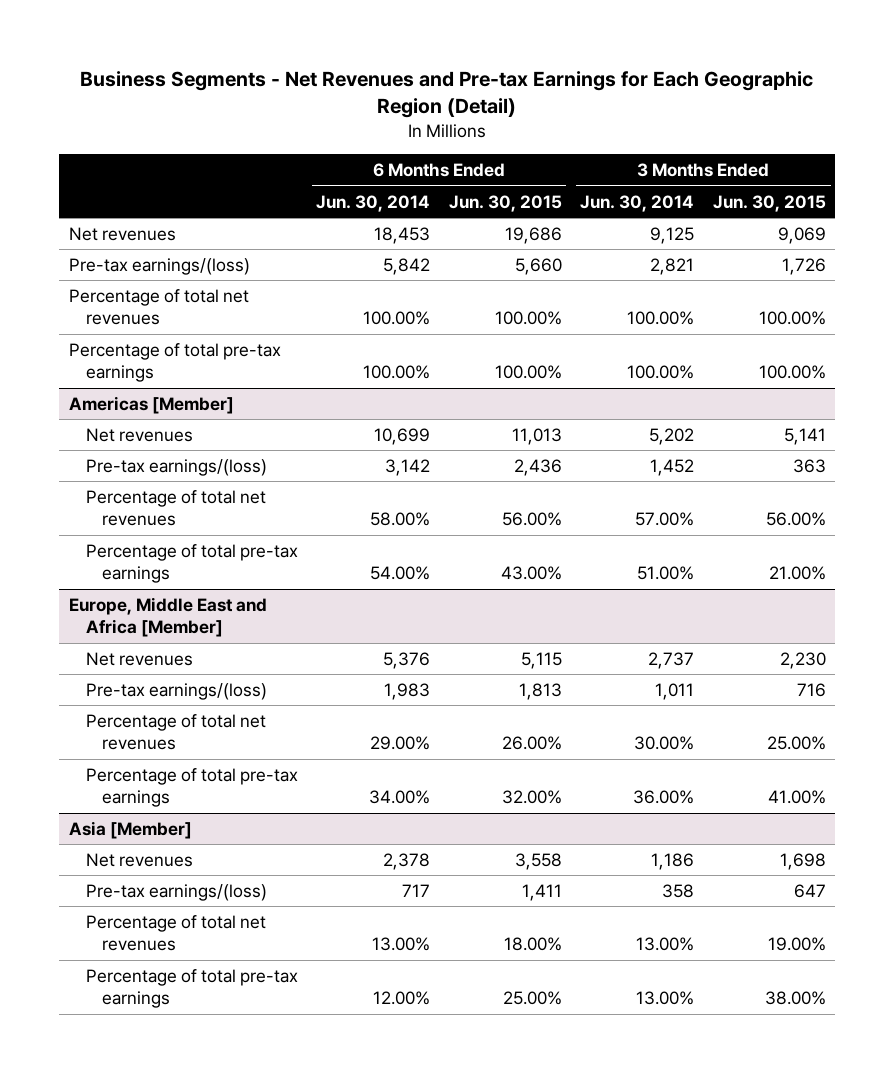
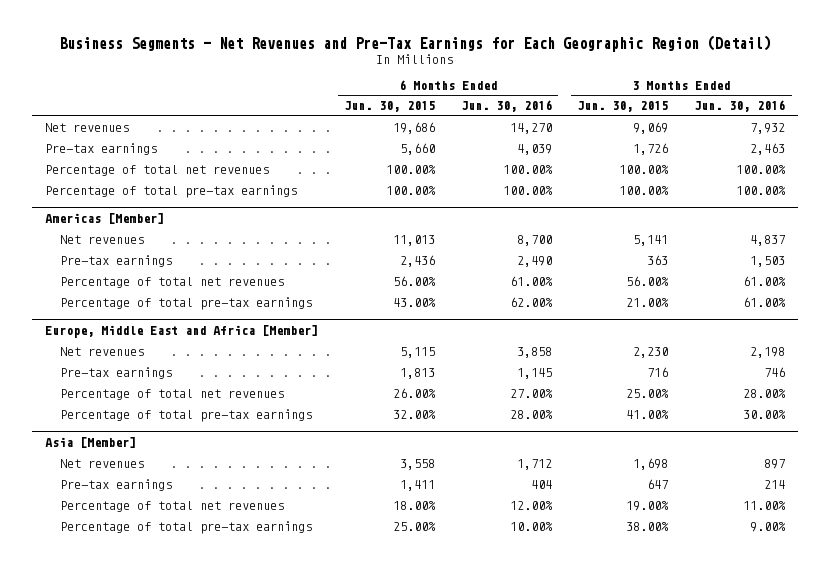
[80,71,814,119] Business Segments - Net Revenues and Pre-tax Earnings for Each Geographic Region (Detail) -> [59,35,772,53] Business Segments - Net Revenues and Pre-Tax Earnings for Each Geographic Region (Detail)
[316,194,431,212] Jun. 30, 2014 -> none
[580,194,695,212] Jun. 30, 2014 -> none
none -> [460,100,552,113] Jun. 30, 2016
none -> [694,100,786,113] Jun. 30, 2016
[68,257,250,275] Pre-tax earnings/(loss) -> [45,143,158,156] Pre-tax earnings
[85,458,267,476] Pre-tax earnings/(loss) -> [60,255,173,268] Pre-tax earnings
[85,682,267,700] Pre-tax earnings/(loss) -> [60,367,173,380] Pre-tax earnings
[85,883,267,901] Pre-tax earnings/(loss) -> [60,479,173,492] Pre-tax earnings

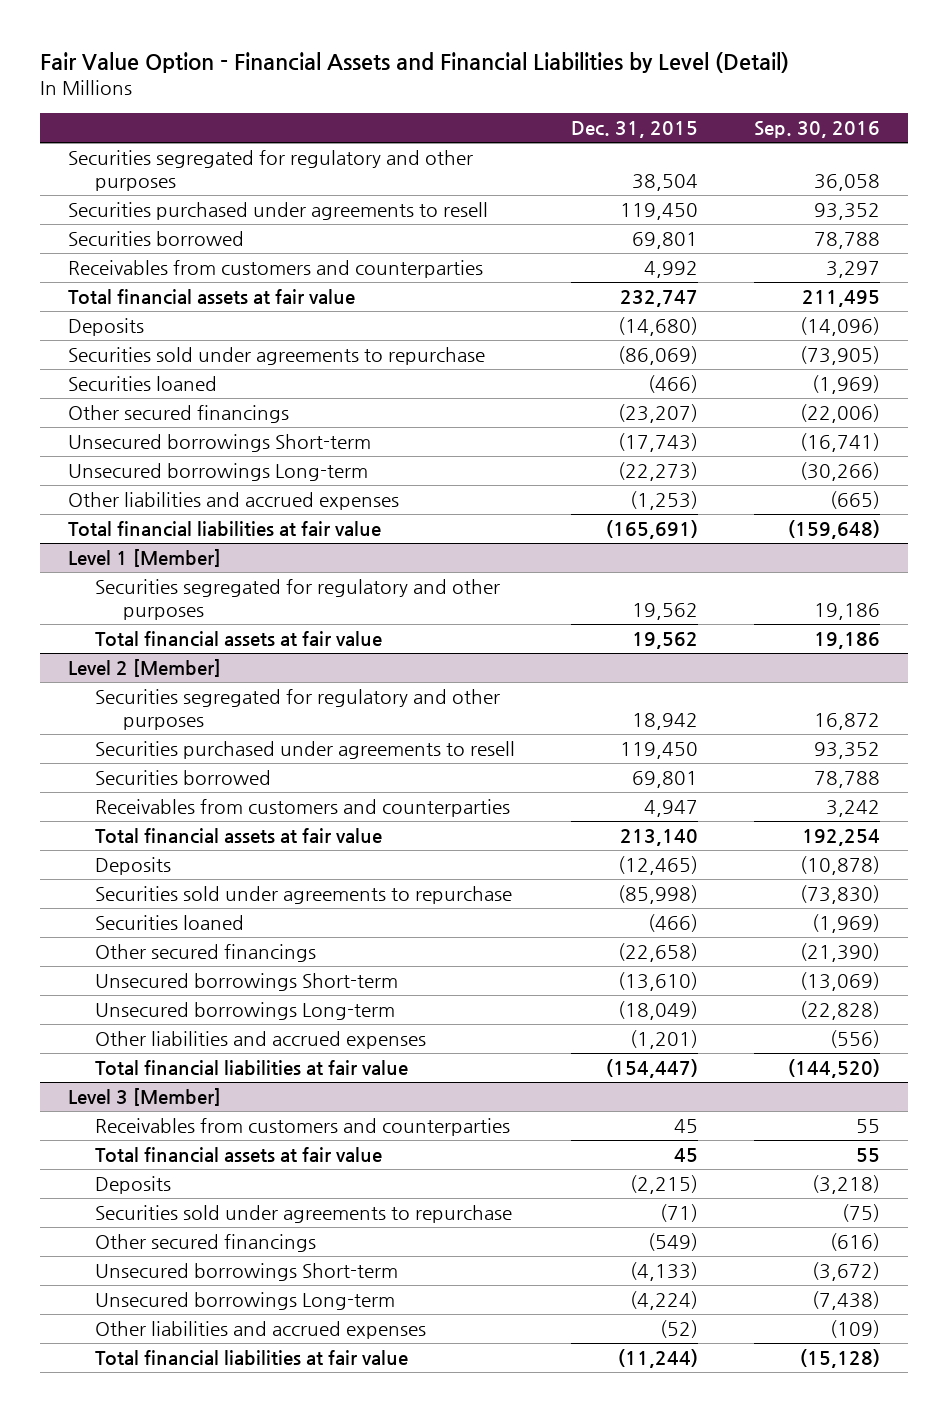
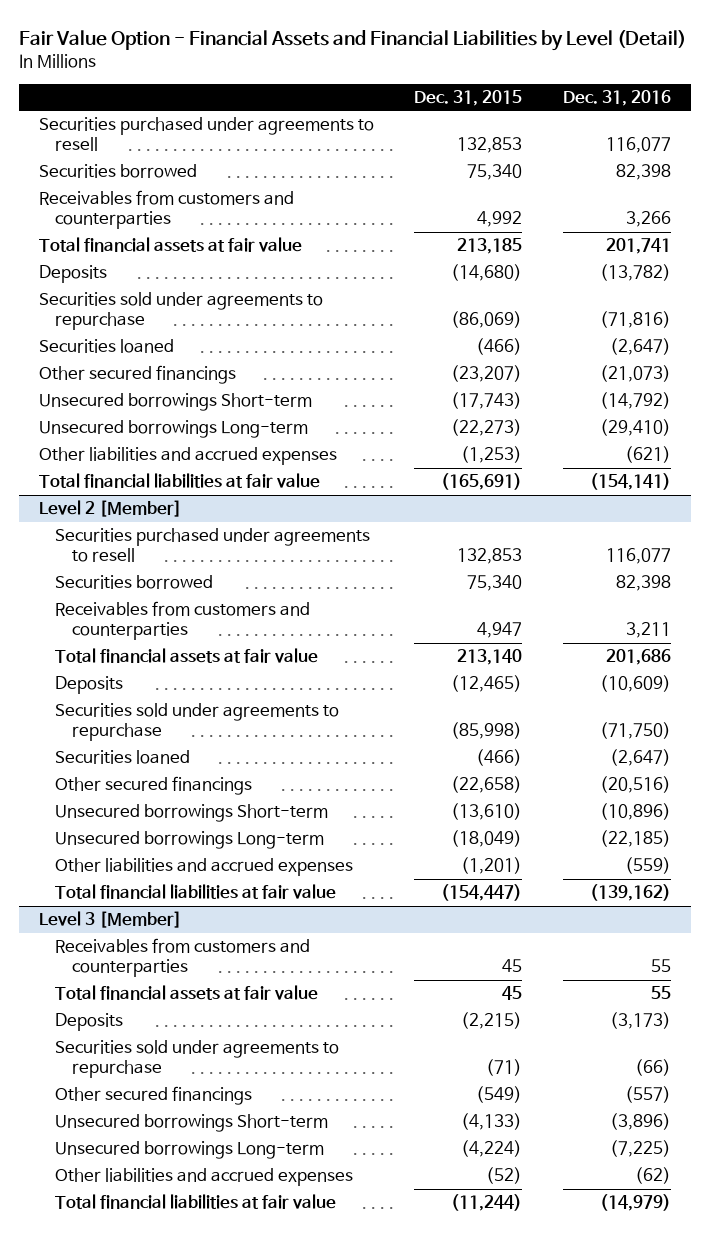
[753,121,880,139] Sep. 30, 2016 -> none
none -> [562,89,671,106] Dec. 31, 2016
[67,150,473,191] Securities segregated for regulatory and other purposes -> none
[619,203,698,221] 119,450 -> [457,137,523,154] 132,853
[631,232,698,250] 69,801 -> [467,164,523,181] 75,340
[619,290,698,308] 232,747 -> [457,238,523,255] 213,185
[67,549,221,568] Level 1 [Member] -> none
[95,579,501,620] Securities segregated for regulatory and other purposes -> none
[95,631,383,648] Total financial assets at fair value -> none
[95,689,501,730] Securities segregated for regulatory and other purposes -> none
[619,742,698,760] 119,450 -> [457,548,523,565] 132,853
[631,771,698,789] 69,801 -> [467,575,523,592] 75,340

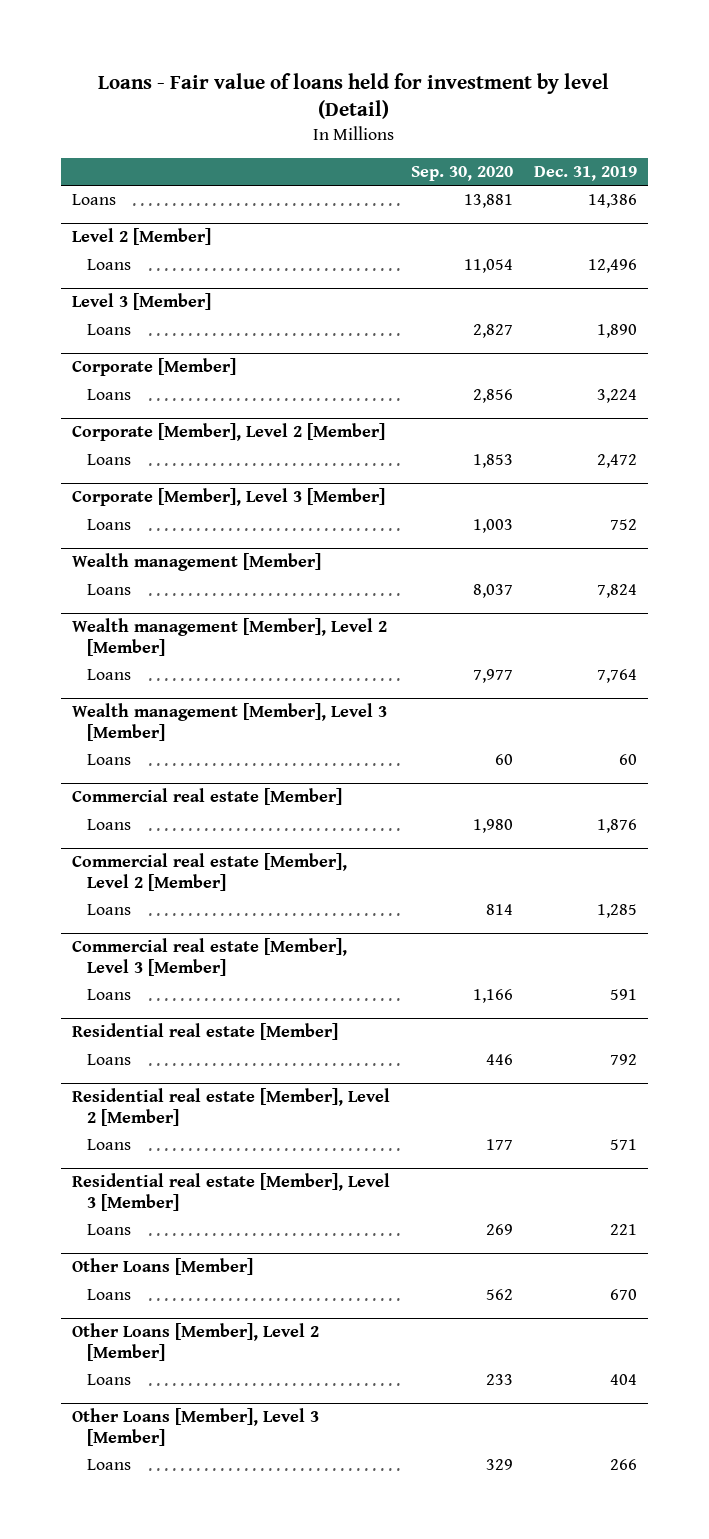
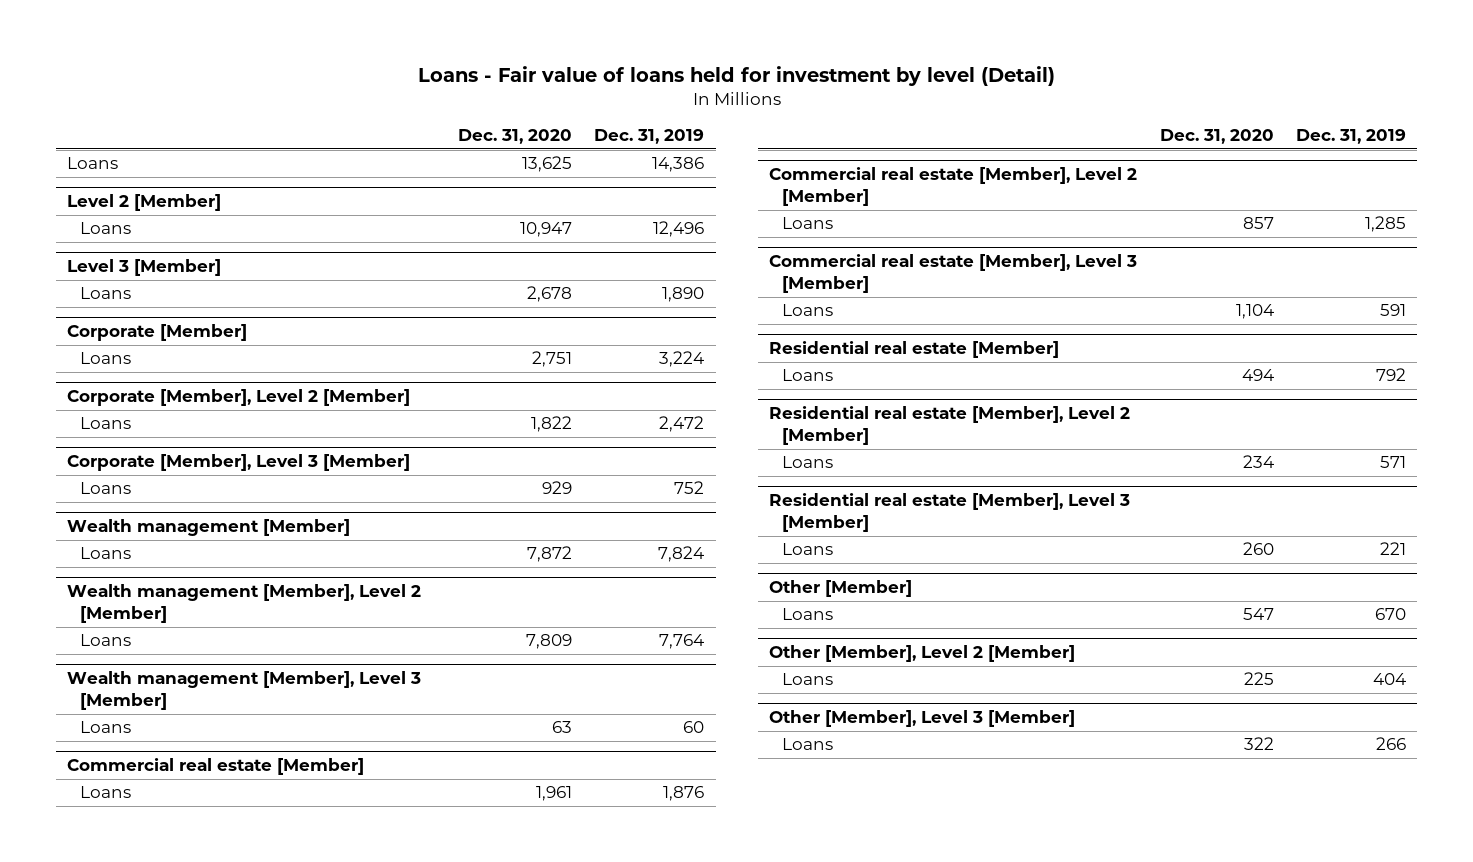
[410,166,513,182] Sep. 30, 2020 -> none
none -> [457,129,572,145] Dec. 31, 2020
[71,1258,253,1276] Other Loans [Member] -> [768,580,912,598] Other [Member]
[71,1323,319,1361] Other Loans [Member], Level 2 [Member] -> [768,645,1075,663] Other [Member], Level 2 [Member]
[71,1408,319,1446] Other Loans [Member], Level 3 [Member] -> [768,710,1075,728] Other [Member], Level 3 [Member]

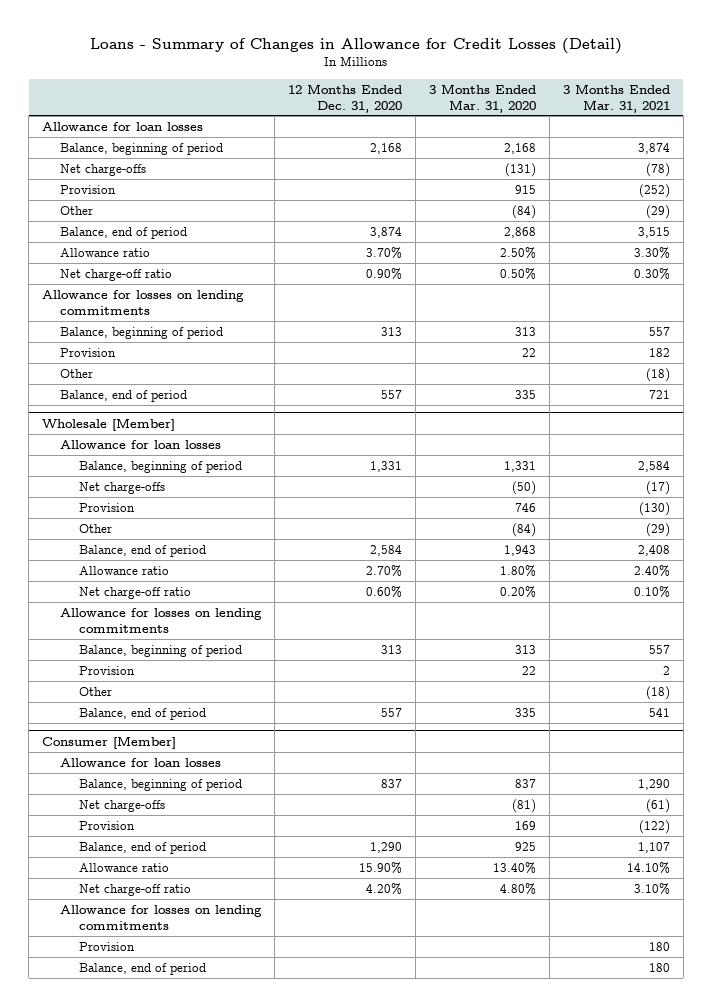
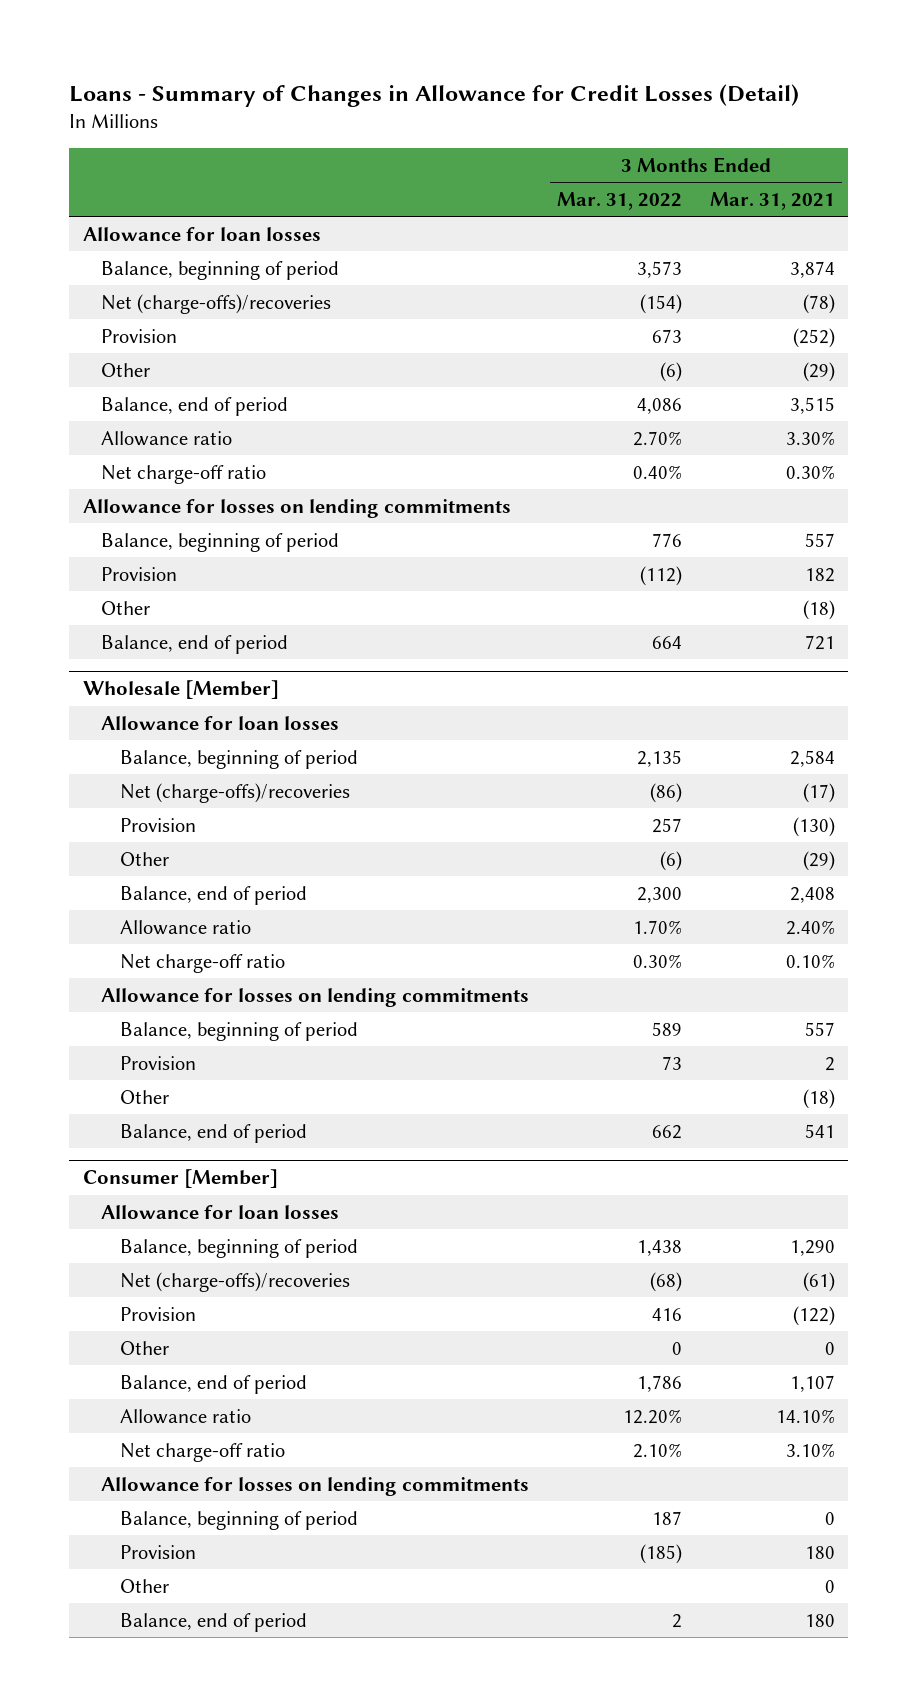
[288,83,403,113] 12 Months Ended Dec. 31, 2020 -> none
[428,83,536,113] 3 Months Ended Mar. 31, 2020 -> none
none -> [557,191,683,210] Mar. 31, 2022
[60,163,147,176] Net charge-offs -> [101,293,332,314] Net (charge-offs)/recoveries
[78,481,165,494] Net charge-offs -> [119,782,350,803] Net (charge-offs)/recoveries
[78,799,165,812] Net charge-offs -> [119,1271,350,1292] Net (charge-offs)/recoveries
none -> [119,1340,169,1355] Other
none -> [119,1510,358,1530] Balance, beginning of period
none -> [119,1578,169,1593] Other

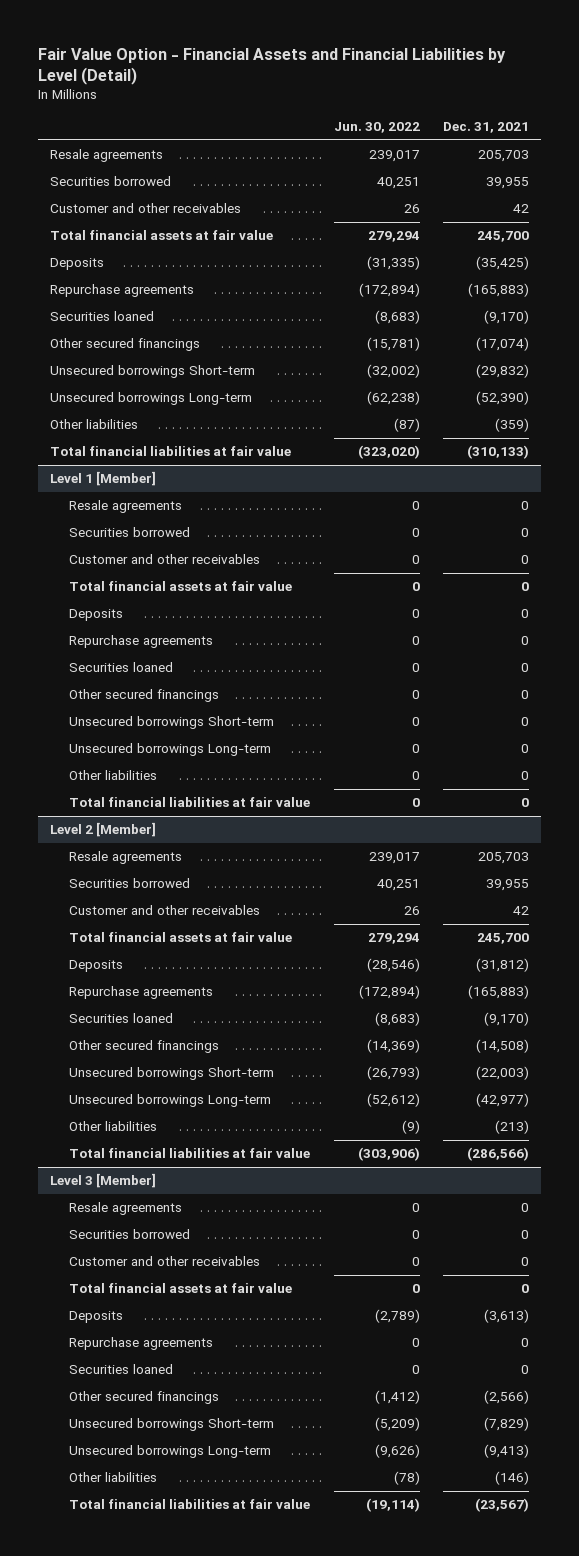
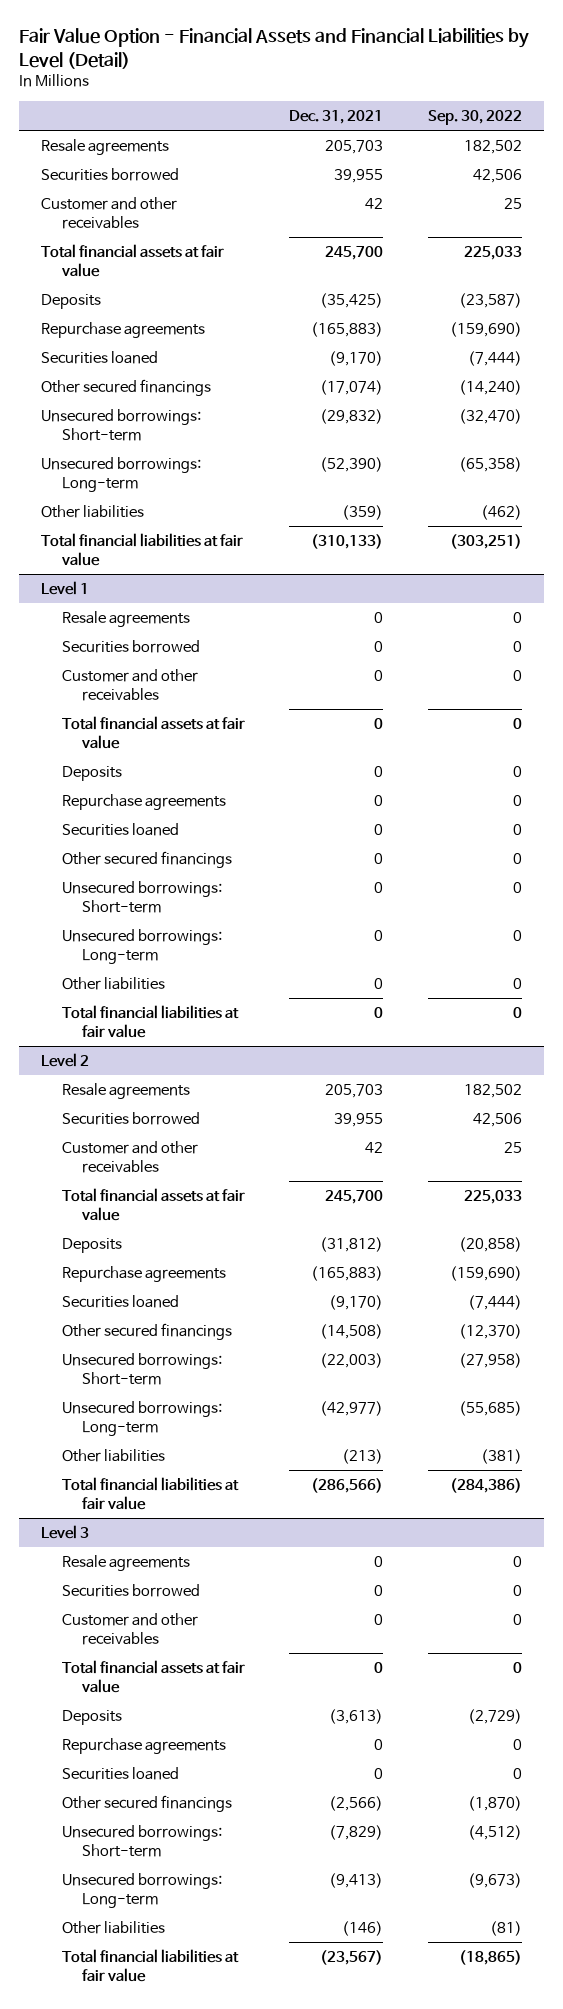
[333,122,420,134] Jun. 30, 2022 -> none
none -> [427,110,522,126] Sep. 30, 2022
[49,365,255,379] Unsecured borrowings Short-term -> [40,408,201,442] Unsecured borrowings: Short-term
[49,392,252,406] Unsecured borrowings Long-term -> [40,456,201,493] Unsecured borrowings: Long-term
[49,471,156,487] Level 1 [Member] -> [40,580,89,595] Level 1
[69,716,275,730] Unsecured borrowings Short-term -> [61,880,222,914] Unsecured borrowings: Short-term
[69,743,272,757] Unsecured borrowings Long-term -> [61,928,222,965] Unsecured borrowings: Long-term
[49,822,156,838] Level 2 [Member] -> [40,1052,89,1067] Level 2
[69,1067,275,1081] Unsecured borrowings Short-term -> [61,1352,222,1386] Unsecured borrowings: Short-term
[69,1094,272,1108] Unsecured borrowings Long-term -> [61,1400,222,1437] Unsecured borrowings: Long-term
[49,1173,156,1189] Level 3 [Member] -> [40,1524,89,1539] Level 3
[69,1418,275,1432] Unsecured borrowings Short-term -> [61,1824,222,1858] Unsecured borrowings: Short-term
[69,1445,272,1459] Unsecured borrowings Long-term -> [61,1872,222,1909] Unsecured borrowings: Long-term

